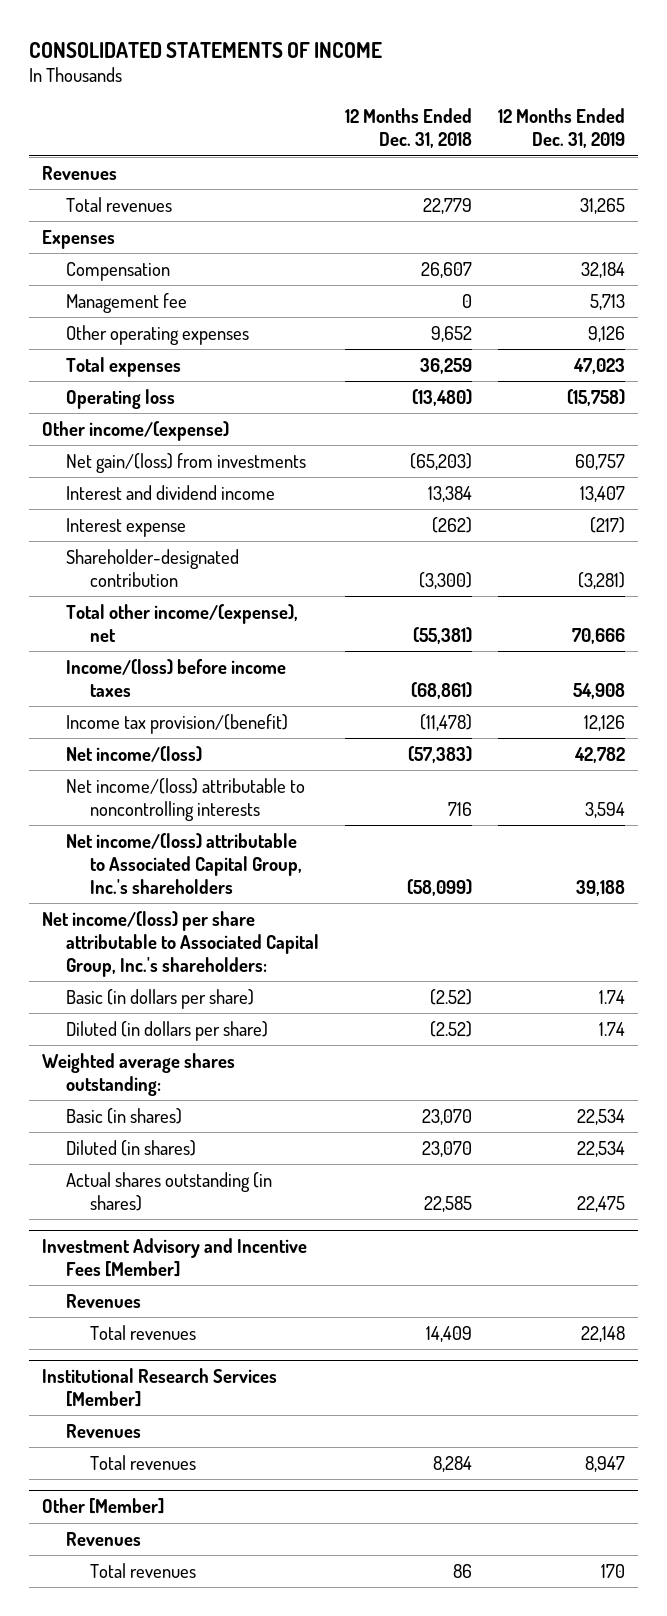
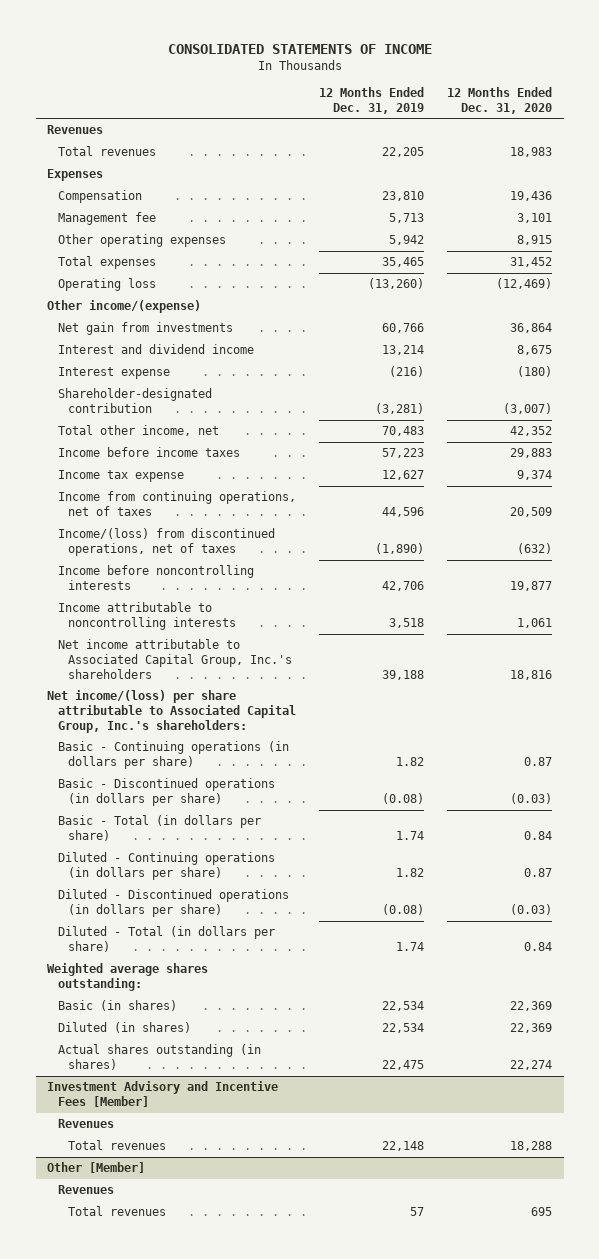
[344,108,472,149] 12 Months Ended Dec. 31, 2018 -> none
none -> [447,87,553,114] 12 Months Ended Dec. 31, 2020
[579,197,625,214] 31,265 -> [381,147,424,158] 22,205
[580,261,625,278] 32,184 -> [381,191,424,202] 23,810
[587,325,625,342] 9,126 -> [388,235,424,246] 5,942
[572,357,625,374] 47,023 -> [381,257,424,268] 35,465
[566,388,625,406] (15,758) -> [367,278,424,290] (13,260)
[65,452,306,473] Net gain/(loss) from investments -> [57,322,233,336] Net gain from investments
[574,453,625,470] 60,757 -> [381,323,424,334] 60,766
[579,485,625,502] 13,407 -> [381,345,424,356] 13,214
[589,516,625,533] (217) -> [388,366,424,378] (216)
[65,745,202,762] Net income/(loss) -> none
[65,603,298,642] Total other income/(expense), net -> [57,425,219,437] Total other income, net
[571,627,625,644] 70,666 -> [381,426,424,437] 70,483
[65,658,286,697] Income/(loss) before income taxes -> [57,447,240,458] Income before income taxes
[572,682,625,699] 54,908 -> [381,448,424,459] 57,223
[65,713,288,734] Income tax provision/(benefit) -> [57,470,184,483] Income tax expense
[583,714,625,731] 12,126 -> [381,470,424,481] 12,627
none -> [57,491,296,517] Income from continuing operations, net of taxes
none -> [57,528,275,557] Income/(loss) from discontinued operations, net of taxes
none -> [57,565,254,591] Income before noncontrolling interests
[65,777,305,821] Net income/(loss) attributable to noncontrolling interests -> [57,602,236,631] Income attributable to noncontrolling interests
[584,801,625,818] 3,594 -> [388,618,424,629] 3,518
[65,832,302,894] Net income/(loss) attributable to Associated Capital Group, Inc.'s shareholders -> [57,639,292,679] Net income attributable to Associated Capital Group, Inc.'s shareholders
none -> [57,741,289,770] Basic - Continuing operations (in dollars per share)
none -> [57,778,275,807] Basic - Discontinued operations (in dollars per share)
[65,988,254,1009] Basic (in dollars per share) -> [57,815,261,842] Basic - Total (in dollars per share)
none -> [57,852,275,881] Diluted - Continuing operations (in dollars per share)
none -> [57,889,289,918] Diluted - Discontinued operations (in dollars per share)
[65,1020,268,1041] Diluted (in dollars per share) -> [57,926,275,953] Diluted - Total (in dollars per share)
[42,1368,278,1408] Institutional Research Services [Member] -> none
[65,1423,141,1438] Revenues -> none
[89,1454,196,1470] Total revenues -> none
[600,1563,625,1578] 170 -> [409,1207,424,1217] 57

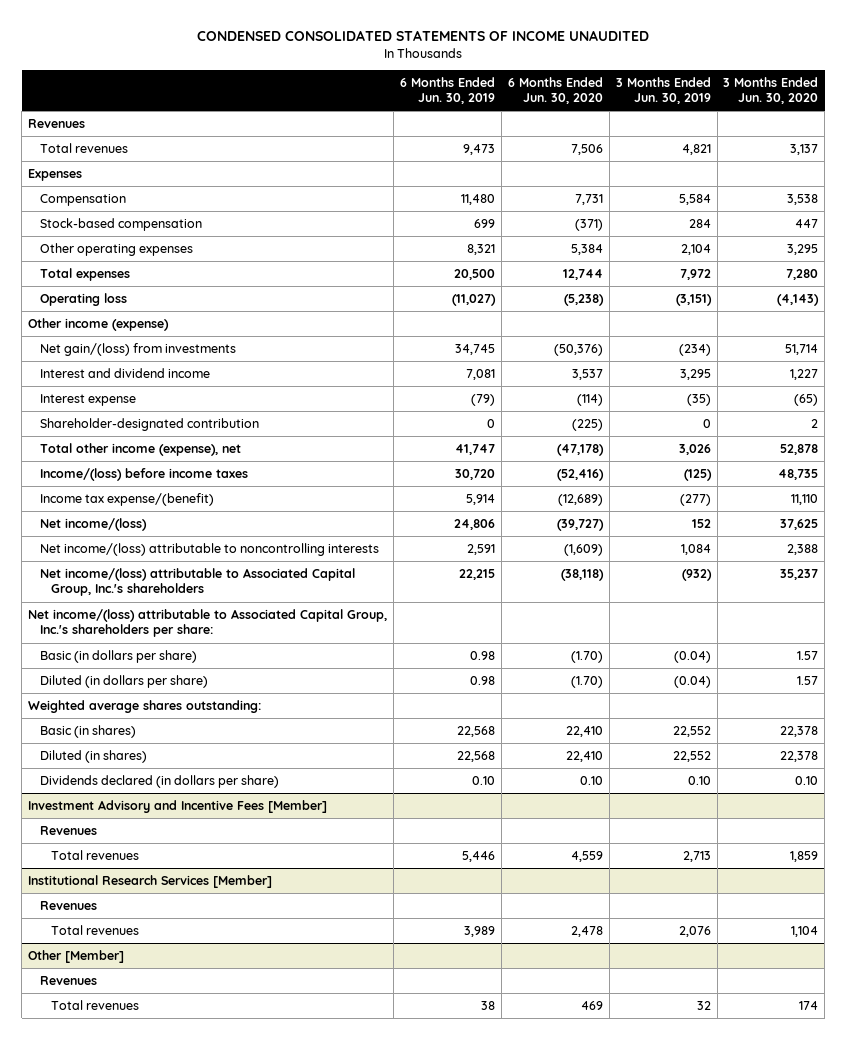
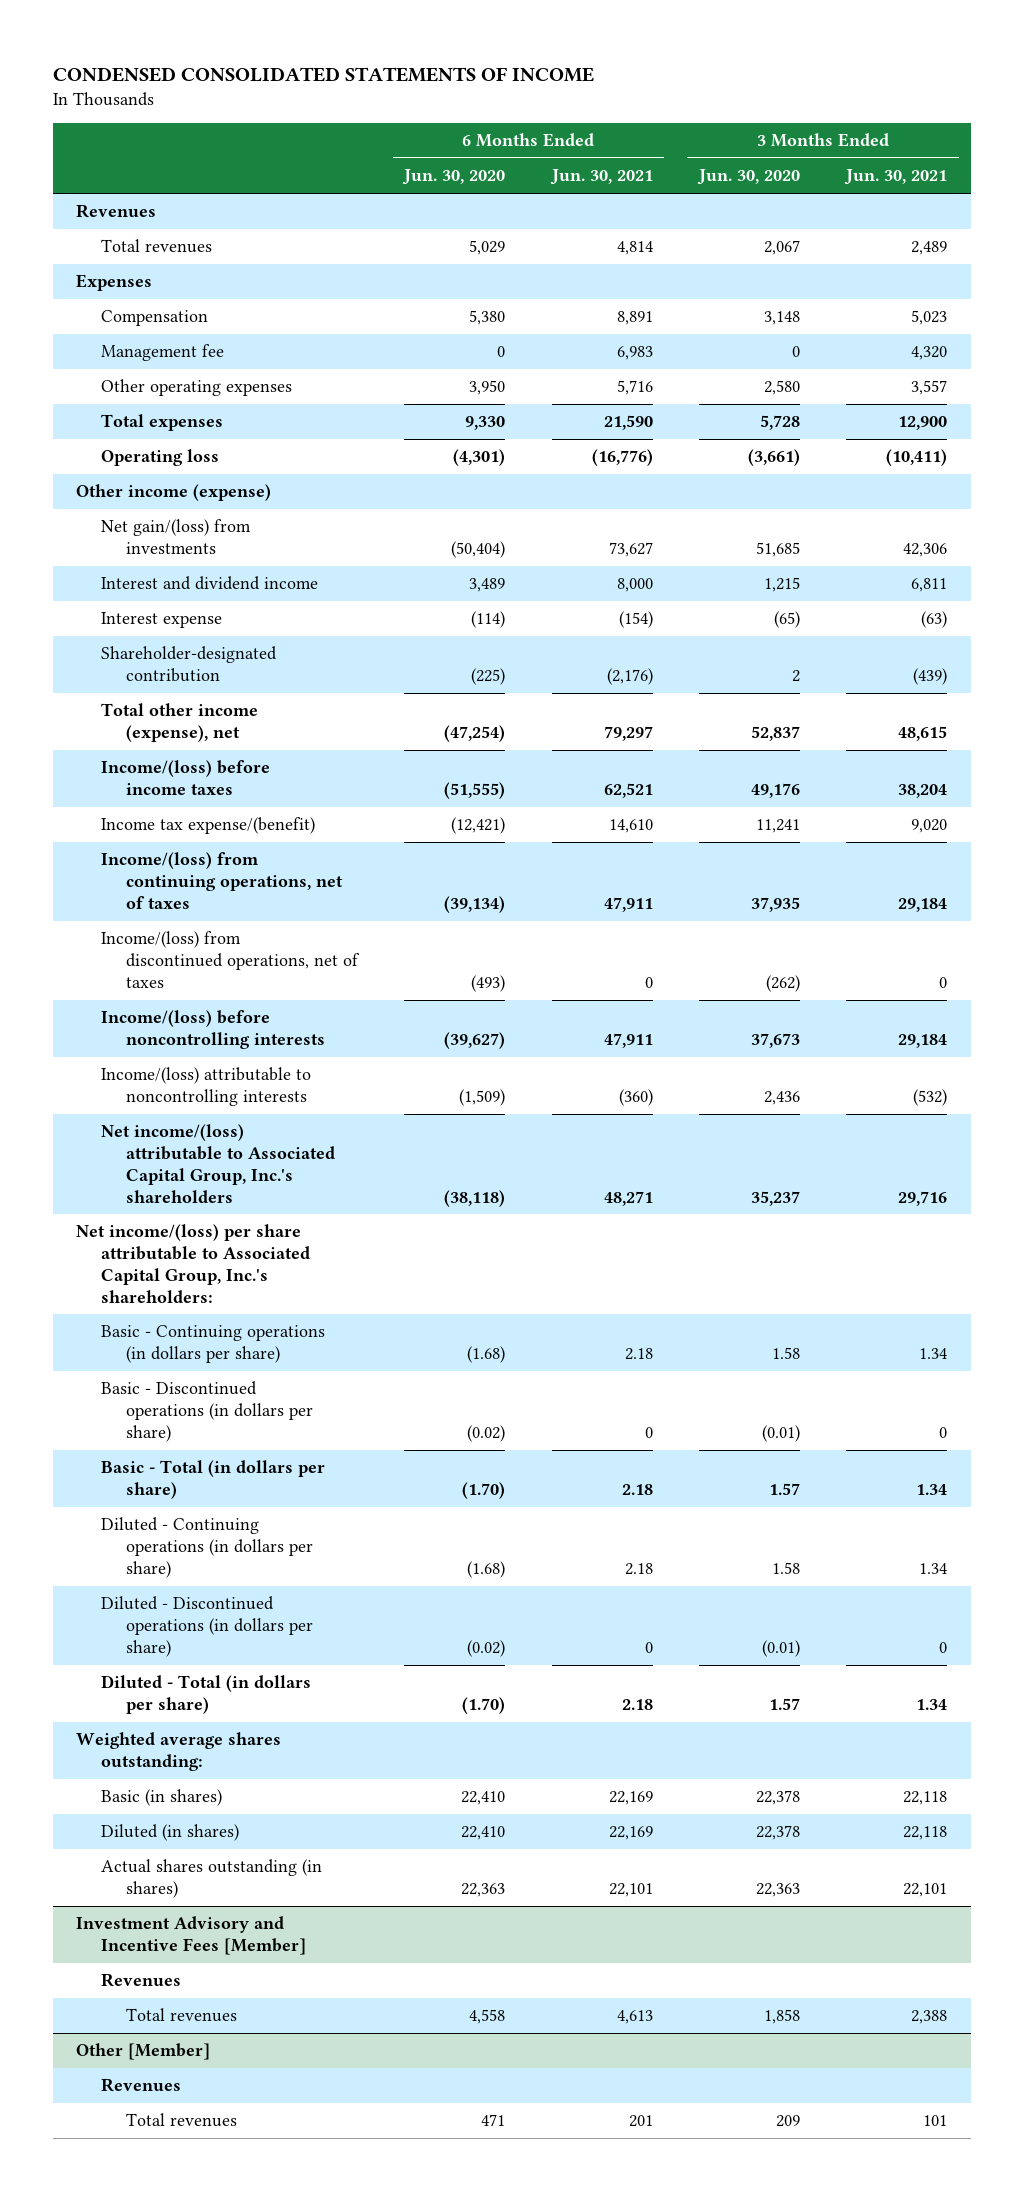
[197,29,650,41] CONDENSED CONSOLIDATED STATEMENTS OF INCOME UNAUDITED -> [53,66,595,82] CONDENSED CONSOLIDATED STATEMENTS OF INCOME
[400,76,496,105] 6 Months Ended Jun. 30, 2019 -> none
[615,76,711,105] 3 Months Ended Jun. 30, 2019 -> none
none -> [549,169,653,186] Jun. 30, 2021
none -> [844,169,948,186] Jun. 30, 2021
[570,143,603,155] 7,506 -> [469,240,506,256] 5,029
[790,143,819,155] 3,137 -> [764,240,801,256] 2,067
[39,217,202,231] Stock-based compensation -> none
[574,193,603,205] 7,731 -> [469,310,506,326] 5,380
[787,193,819,205] 3,538 -> [764,311,801,326] 3,148
none -> [100,344,224,362] Management fee
[570,243,603,255] 5,384 -> [469,380,506,396] 3,950
[787,243,819,255] 3,295 -> [764,380,801,396] 2,580
[562,268,603,280] 12,744 -> [465,416,506,431] 9,330
[786,268,819,280] 7,280 -> [760,415,801,431] 5,728
[563,293,604,306] (5,238) -> [453,449,506,467] (4,301)
[777,293,820,306] (4,143) -> [748,449,801,467] (3,661)
[553,343,603,356] (50,376) -> [451,541,506,559] (50,404)
[785,343,819,355] 51,714 -> [756,542,801,558] 51,685
[571,368,603,380] 3,537 -> [469,578,506,593] 3,489
[790,368,819,380] 1,227 -> [764,577,801,593] 1,215
[556,443,604,456] (47,178) -> [444,725,506,743] (47,254)
[780,443,819,455] 52,878 -> [751,726,801,742] 52,837
[556,468,604,481] (52,416) -> [444,782,506,800] (51,555)
[778,468,819,480] 48,735 -> [751,783,801,799] 49,176
[557,493,603,506] (12,689) -> [451,817,506,835] (12,421)
[791,493,819,505] 11,110 -> [756,819,801,834] 11,241
none -> [100,852,343,909] Income/(loss) from continuing operations, net of taxes
none -> [100,931,360,988] Income/(loss) from discontinued operations, net of taxes
[39,517,147,531] Net income/(loss) -> [100,1010,325,1050] Income/(loss) before noncontrolling interests
[556,518,604,531] (39,727) -> [444,1032,506,1050] (39,627)
[780,518,819,530] 37,625 -> [751,1033,801,1049] 37,673
[39,542,379,556] Net income/(loss) attributable to noncontrolling interests -> [100,1067,311,1107] Income/(loss) attributable to noncontrolling interests
[563,543,603,556] (1,609) -> [459,1089,506,1107] (1,509)
[787,543,819,555] 2,388 -> [764,1091,801,1106] 2,436
[28,608,388,638] Net income/(loss) attributable to Associated Capital Group, Inc.'s shareholders per share: -> [76,1224,310,1303] Net income/(loss) per share attributable to Associated Capital Group, Inc.'s shareholders:
none -> [100,1325,325,1364] Basic - Continuing operations (in dollars per share)
none -> [100,1381,313,1442] Basic - Discontinued operations (in dollars per share)
[39,649,197,663] Basic (in dollars per share) -> [100,1460,325,1500] Basic - Total (in dollars per share)
none -> [100,1517,313,1578] Diluted - Continuing operations (in dollars per share)
none -> [100,1596,313,1657] Diluted - Discontinued operations (in dollars per share)
[39,674,208,688] Diluted (in dollars per share) -> [100,1675,311,1715] Diluted - Total (in dollars per share)
[39,774,279,788] Dividends declared (in dollars per share) -> none
none -> [100,1859,322,1899] Actual shares outstanding (in shares)
[28,874,273,888] Institutional Research Services [Member] -> none
[39,900,97,910] Revenues -> none
[51,924,140,935] Total revenues -> none
[570,850,603,862] 4,559 -> [469,2009,506,2025] 4,558
[790,850,819,862] 1,859 -> [764,2009,801,2025] 1,858
[580,1000,603,1010] 469 -> [481,2114,506,2127] 471
[799,1000,819,1010] 174 -> [776,2115,801,2128] 209

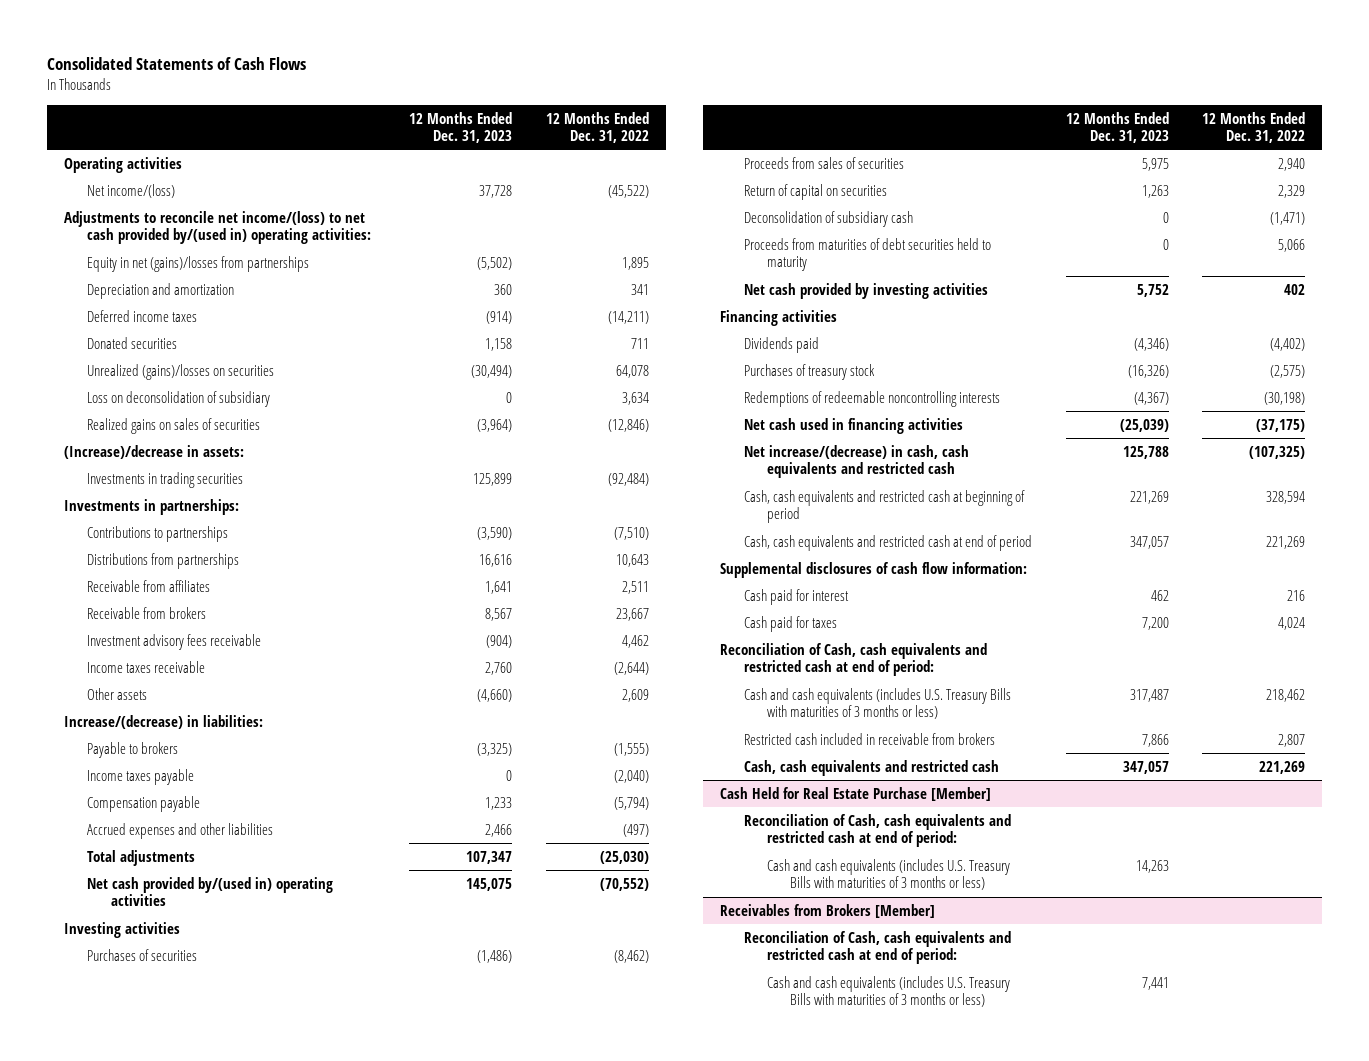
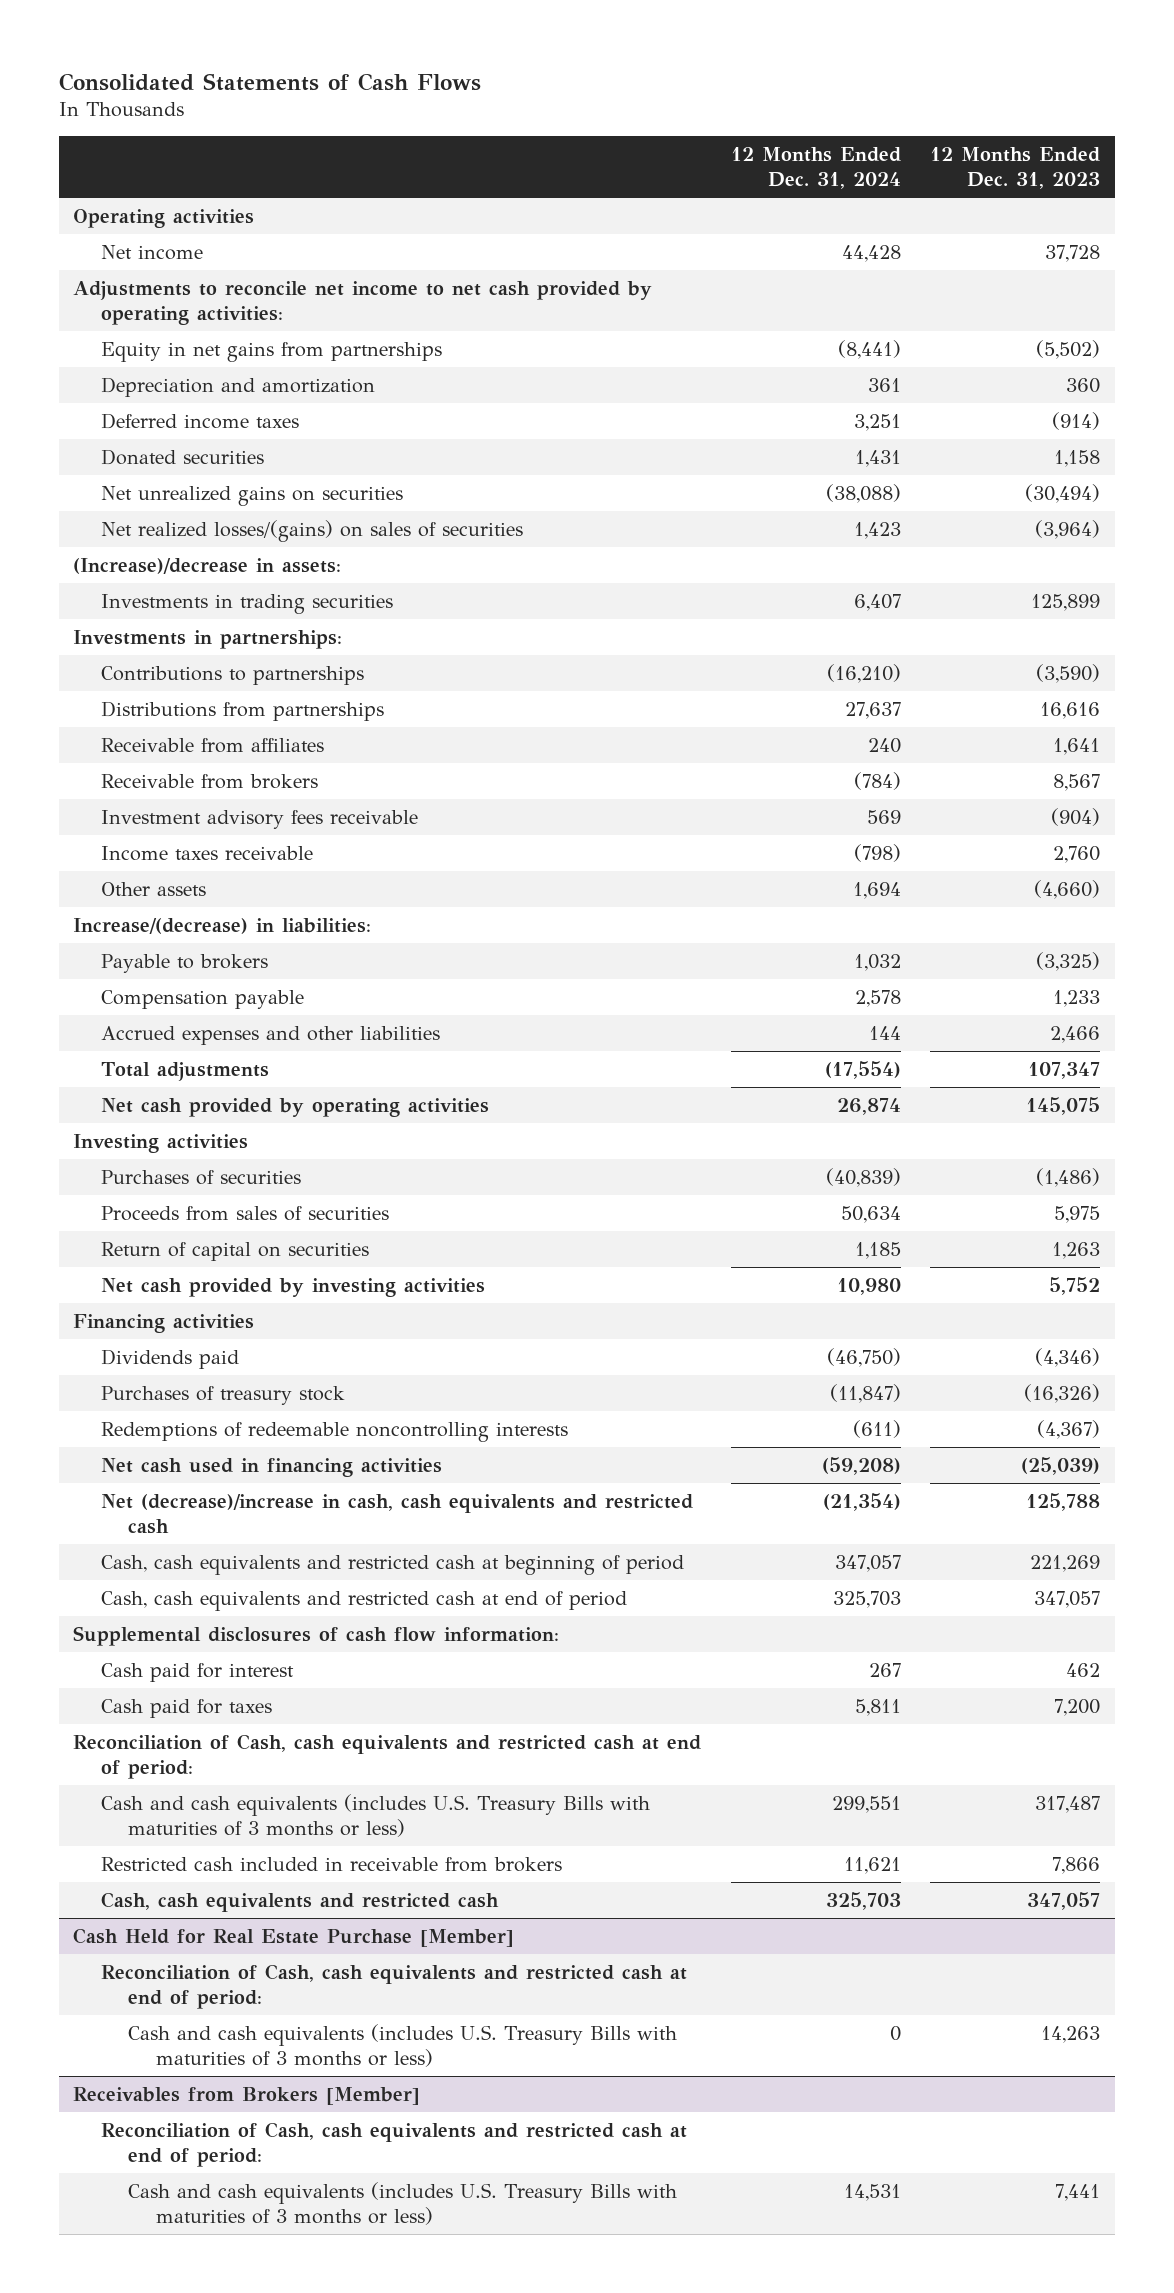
[546,111,650,143] 12 Months Ended Dec. 31, 2022 -> none
none -> [730,147,901,190] 12 Months Ended Dec. 31, 2024
[87,183,176,198] Net income/(loss) -> [100,244,203,260] Net income
[64,210,372,245] Adjustments to reconcile net income/(loss) to net cash provided by/(used in) operating activities: -> [73,280,653,325] Adjustments to reconcile net income to net cash provided by operating activities:
[87,255,310,272] Equity in net (gains)/losses from partnerships -> [100,341,442,362] Equity in net gains from partnerships
[87,390,271,407] Loss on deconsolidation of subsidiary -> none
[87,363,275,380] Unrealized (gains)/losses on securities -> [100,485,403,506] Net unrealized gains on securities
[87,417,261,434] Realized gains on sales of securities -> [100,519,523,542] Net realized losses/(gains) on sales of securities
[87,768,195,785] Income taxes payable -> none
[87,876,334,907] Net cash provided by/(used in) operating activities -> [100,1097,489,1117] Net cash provided by operating activities
[743,210,913,227] Deconsolidation of subsidiary cash -> none
[743,237,991,272] Proceeds from maturities of debt securities held to maturity -> none
[743,444,969,479] Net increase/(decrease) in cash, cash equivalents and restricted cash -> [100,1493,693,1534] Net (decrease)/increase in cash, cash equivalents and restricted cash

